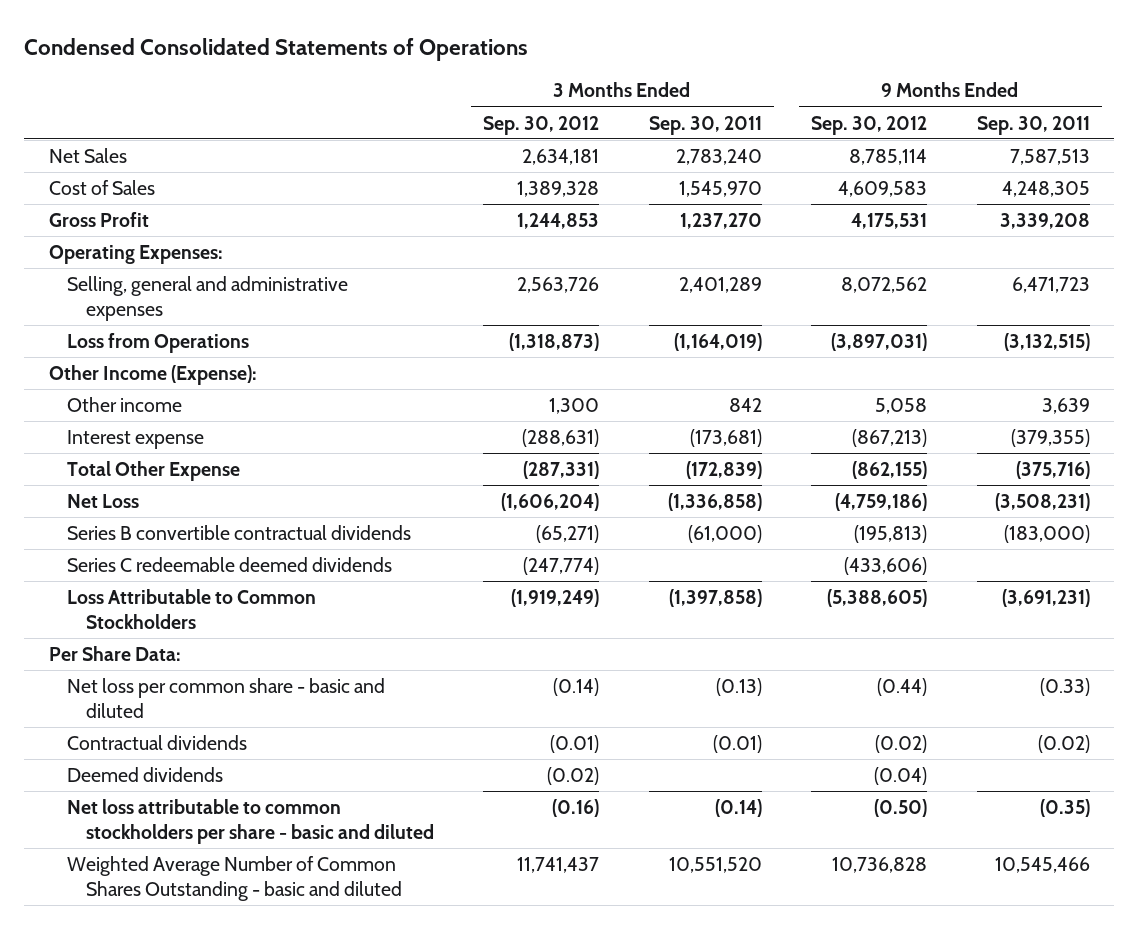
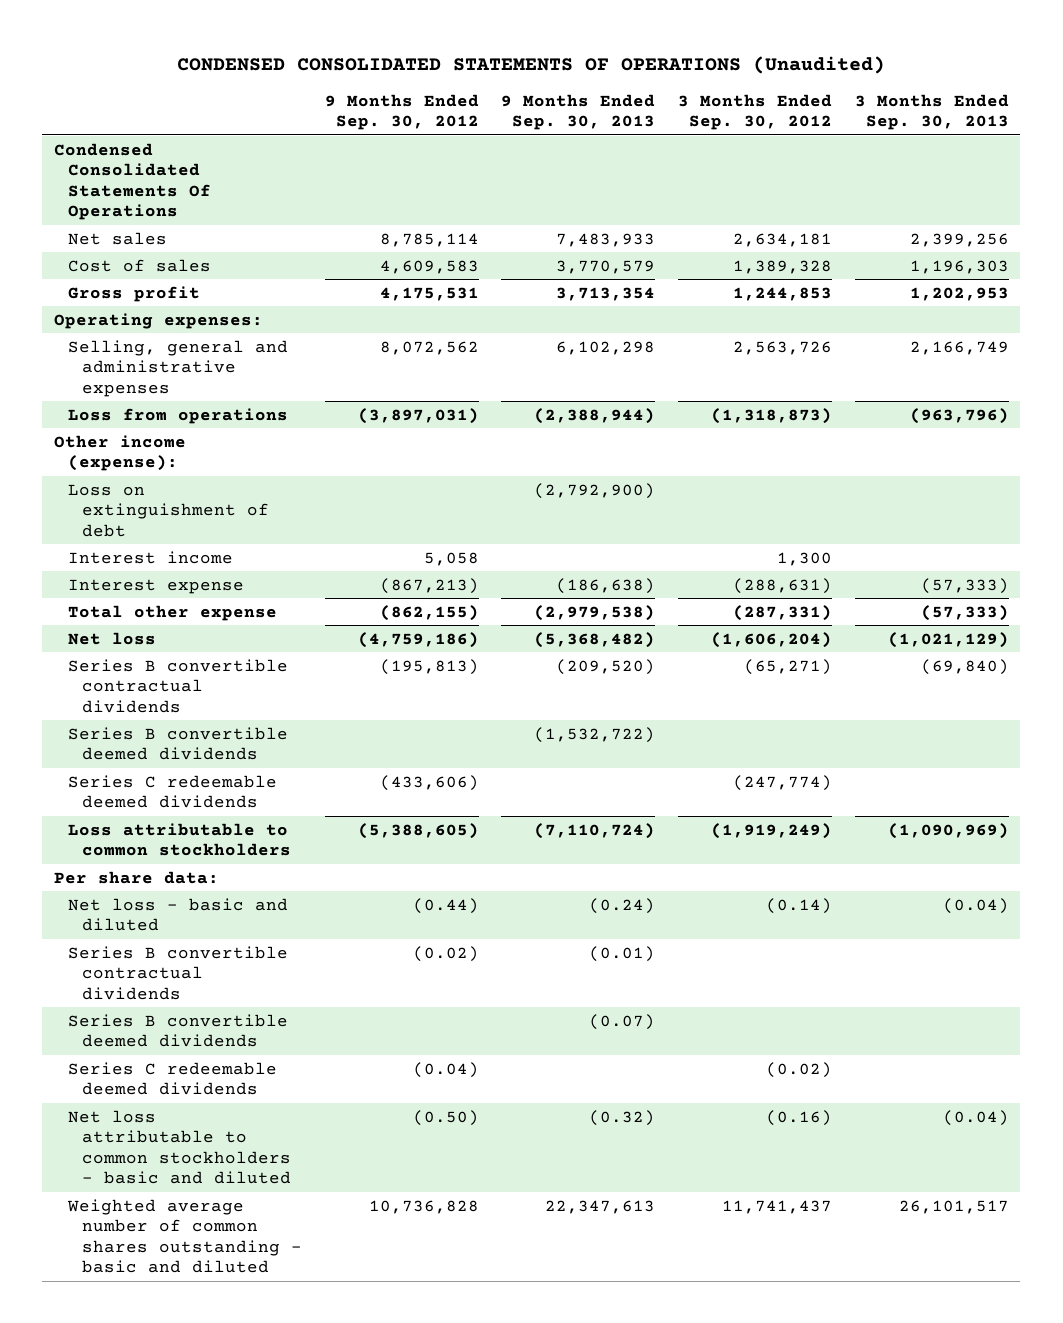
[24,37,529,61] Condensed Consolidated Statements of Operations -> [177,55,886,74] CONDENSED CONSOLIDATED STATEMENTS OF OPERATIONS (Unaudited)
[648,115,762,135] Sep. 30, 2011 -> none
[976,115,1090,135] Sep. 30, 2011 -> none
none -> [501,93,656,131] 9 Months Ended Sep. 30, 2013
none -> [854,93,1009,131] 3 Months Ended Sep. 30, 2013
none -> [53,142,211,221] Condensed Consolidated Statements Of Operations
[48,148,127,164] Net Sales -> [67,231,167,245] Net sales
[48,180,155,196] Cost of Sales -> [67,258,211,272] Cost of sales
[48,212,149,228] Gross Profit -> [67,285,200,302] Gross profit
[48,245,223,265] Operating Expenses: -> [53,312,263,329] Operating expenses:
[67,333,250,354] Loss from Operations -> [67,407,288,424] Loss from operations
[48,365,257,386] Other Income (Expense): -> [53,434,186,472] Other income (expense):
none -> [67,483,270,537] Loss on extinguishment of debt
[67,397,183,413] Other income -> [67,550,233,564] Interest income
[67,461,241,482] Total Other Expense -> [67,604,277,621] Total other expense
[67,494,140,509] Net Loss -> [67,631,156,645] Net loss
none -> [67,726,288,761] Series B convertible deemed dividends
[67,735,248,751] Contractual dividends -> none
[67,767,224,783] Deemed dividends -> none
[67,589,317,629] Loss Attributable to Common Stockholders -> [67,822,292,857] Loss attributable to common stockholders
[48,646,181,662] Per Share Data: -> [53,870,219,884] Per share data:
[67,678,386,718] Net loss per common share - basic and diluted -> [67,897,288,932] Net loss - basic and diluted
none -> [67,945,288,1000] Series B convertible contractual dividends
none -> [67,1013,288,1048] Series B convertible deemed dividends
none -> [67,1061,277,1096] Series C redeemable deemed dividends
[67,799,434,844] Net loss attributable to common stockholders per share - basic and diluted -> [67,1109,292,1185] Net loss attributable to common stockholders - basic and diluted
[67,856,402,901] Weighted Average Number of Common Shares Outstanding - basic and diluted -> [66,1198,303,1274] Weighted average number of common shares outstanding - basic and diluted

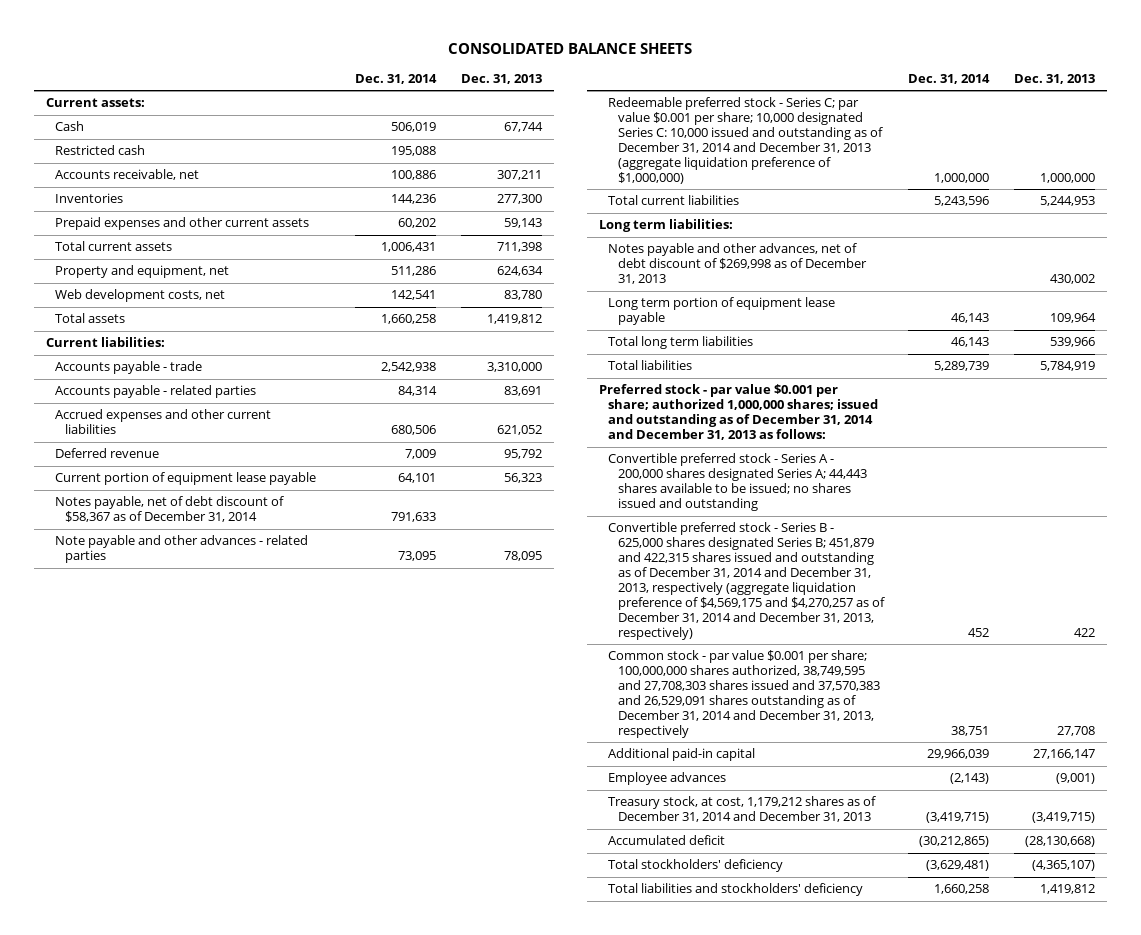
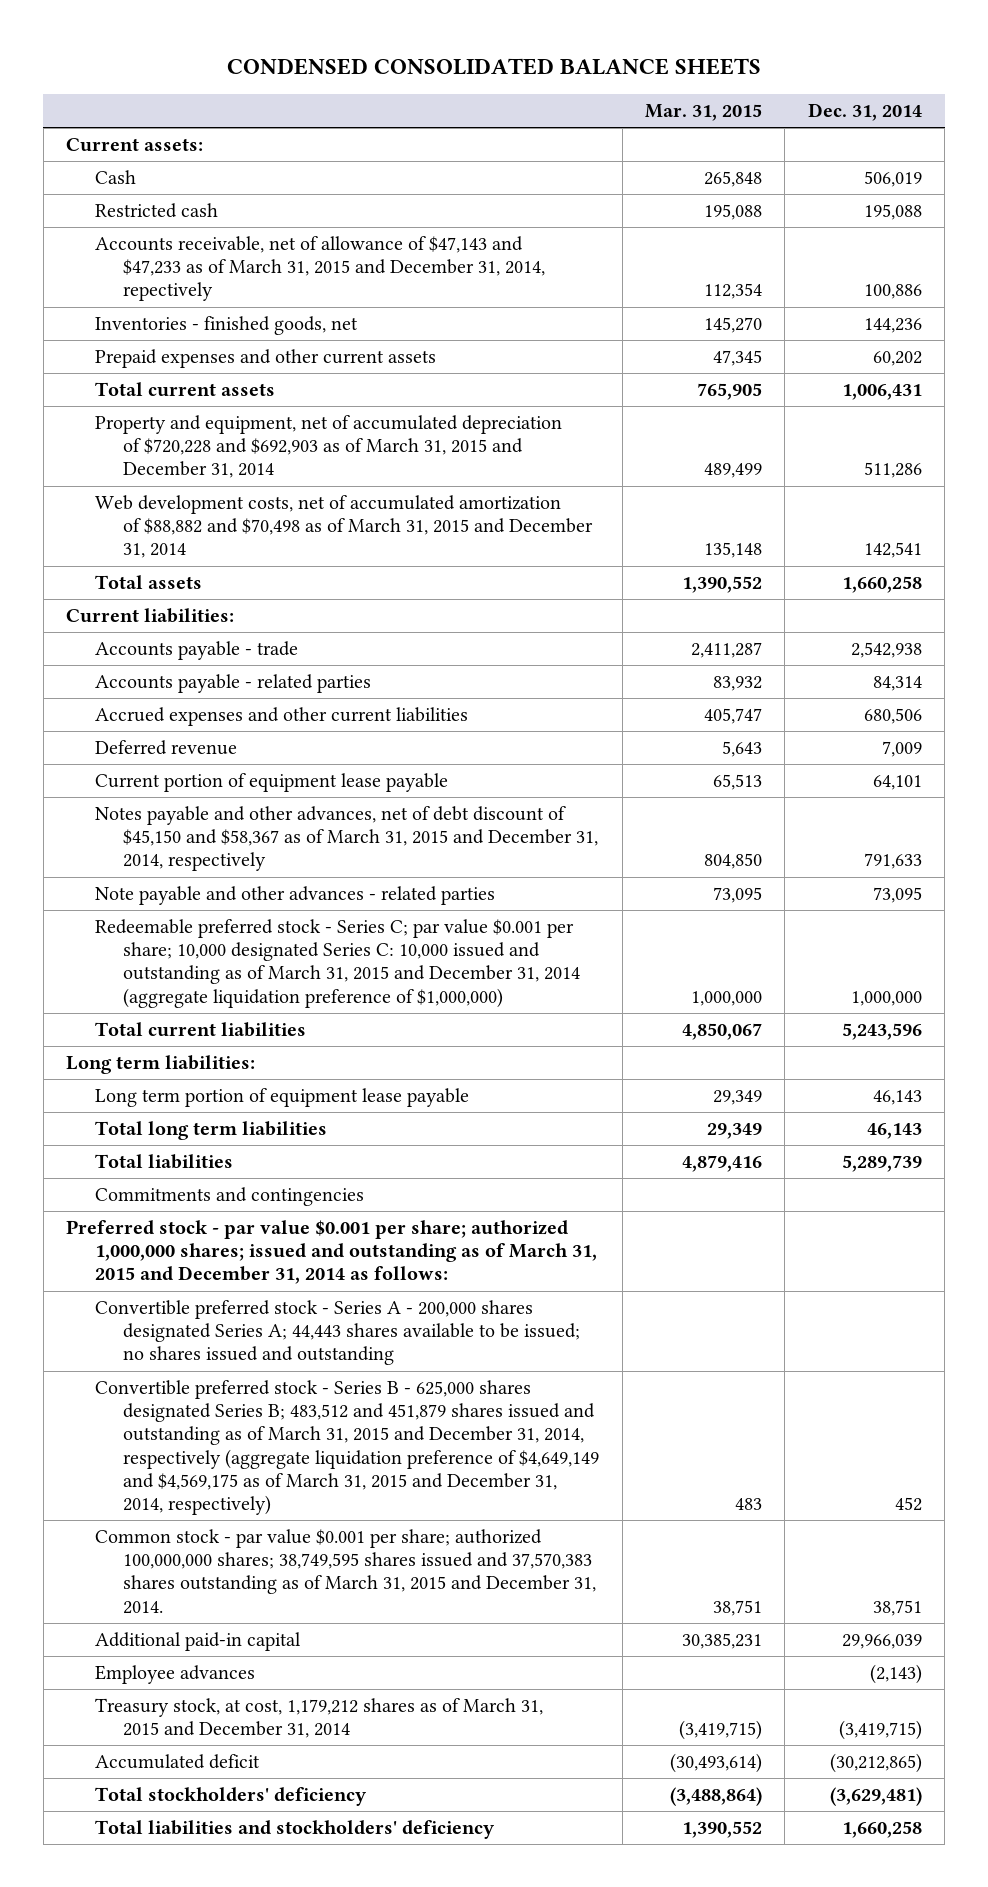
[448,42,693,54] CONSOLIDATED BALANCE SHEETS -> [227,58,762,76] CONDENSED CONSOLIDATED BALANCE SHEETS
[460,74,542,85] Dec. 31, 2013 -> none
none -> [645,103,763,121] Mar. 31, 2015
[55,169,200,181] Accounts receivable, net -> [94,236,546,302] Accounts receivable, net of allowance of $47,143 and $47,233 as of March 31, 2015 and December 31, 2014, repectively
[55,193,124,204] Inventories -> [94,316,358,336] Inventories - finished goods, net
[55,265,230,279] Property and equipment, net -> [94,415,562,479] Property and equipment, net of accumulated depreciation of $720,228 and $692,903 as of March 31, 2015 and December 31, 2014
[55,289,226,303] Web development costs, net -> [94,495,594,559] Web development costs, net of accumulated amortization of $88,882 and $70,498 as of March 31, 2015 and December 31, 2014
[55,496,285,523] Notes payable, net of debt discount of $58,367 as of December 31, 2014 -> [94,806,599,872] Notes payable and other advances, net of debt discount of $45,150 and $58,367 as of March 31, 2015 and December 31, 2014, respectively
[608,97,883,185] Redeemable preferred stock - Series C; par value $0.001 per share; 10,000 designated Series C: 10,000 issued and outstanding as of December 31, 2014 and December 31, 2013 (aggregate liquidation preference of $1,000,000) -> [94,919,581,1008] Redeemable preferred stock - Series C; par value $0.001 per share; 10,000 designated Series C: 10,000 issued and outstanding as of March 31, 2015 and December 31, 2014 (aggregate liquidation preference of $1,000,000)
[608,243,867,285] Notes payable and other advances, net of debt discount of $269,998 as of December 31, 2013 -> none
none -> [94,1187,364,1207] Commitments and contingencies
[598,384,879,441] Preferred stock - par value $0.001 per share; authorized 1,000,000 shares; issued and outstanding as of December 31, 2014 and December 31, 2013 as follows: -> [66,1220,597,1285] Preferred stock - par value $0.001 per share; authorized 1,000,000 shares; issued and outstanding as of March 31, 2015 and December 31, 2014 as follows:
[608,522,885,640] Convertible preferred stock - Series B - 625,000 shares designated Series B; 451,879 and 422,315 shares issued and outstanding as of December 31, 2014 and December 31, 2013, respectively (aggregate liquidation preference of $4,569,175 and $4,270,257 as of December 31, 2014 and December 31, 2013, respectively) -> [94,1380,600,1516] Convertible preferred stock - Series B - 625,000 shares designated Series B; 483,512 and 451,879 shares issued and outstanding as of March 31, 2015 and December 31, 2014, respectively (aggregate liquidation preference of $4,649,149 and $4,569,175 as of March 31, 2015 and December 31, 2014, respectively)
[608,650,880,739] Common stock - par value $0.001 per share; 100,000,000 shares authorized, 38,749,595 and 27,708,303 shares issued and 37,570,383 and 26,529,091 shares outstanding as of December 31, 2014 and December 31, 2013, respectively -> [94,1529,597,1614] Common stock - par value $0.001 per share; authorized 100,000,000 shares; 38,749,595 shares issued and 37,570,383 shares outstanding as of March 31, 2015 and December 31, 2014.
[608,796,877,823] Treasury stock, at cost, 1,179,212 shares as of December 31, 2014 and December 31, 2013 -> [94,1698,543,1739] Treasury stock, at cost, 1,179,212 shares as of March 31, 2015 and December 31, 2014

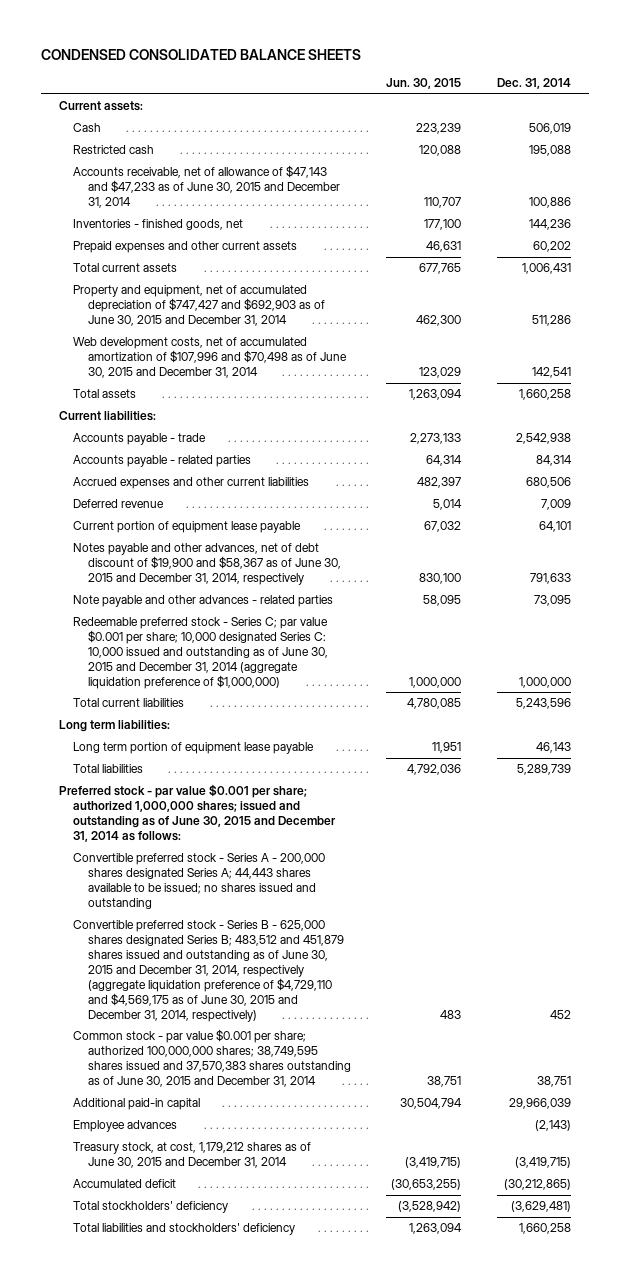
[645,103,763,121] Mar. 31, 2015 -> none
none -> [386,78,462,90] Jun. 30, 2015
[94,236,546,302] Accounts receivable, net of allowance of $47,143 and $47,233 as of March 31, 2015 and December 31, 2014, repectively -> [73,165,340,209] Accounts receivable, net of allowance of $47,143 and $47,233 as of June 30, 2015 and December 31, 2014
[94,415,562,479] Property and equipment, net of accumulated depreciation of $720,228 and $692,903 as of March 31, 2015 and December 31, 2014 -> [73,285,325,327] Property and equipment, net of accumulated depreciation of $747,427 and $692,903 as of June 30, 2015 and December 31, 2014
[94,495,594,559] Web development costs, net of accumulated amortization of $88,882 and $70,498 as of March 31, 2015 and December 31, 2014 -> [73,337,347,379] Web development costs, net of accumulated amortization of $107,996 and $70,498 as of June 30, 2015 and December 31, 2014
[94,806,599,872] Notes payable and other advances, net of debt discount of $45,150 and $58,367 as of March 31, 2015 and December 31, 2014, respectively -> [73,543,341,586] Notes payable and other advances, net of debt discount of $19,900 and $58,367 as of June 30, 2015 and December 31, 2014, respectively
[94,919,581,1008] Redeemable preferred stock - Series C; par value $0.001 per share; 10,000 designated Series C: 10,000 issued and outstanding as of March 31, 2015 and December 31, 2014 (aggregate liquidation preference of $1,000,000) -> [73,617,329,689] Redeemable preferred stock - Series C; par value $0.001 per share; 10,000 designated Series C: 10,000 issued and outstanding as of June 30, 2015 and December 31, 2014 (aggregate liquidation preference of $1,000,000)
[94,1121,327,1141] Total long term liabilities -> none
[94,1187,364,1207] Commitments and contingencies -> none
[66,1220,597,1285] Preferred stock - par value $0.001 per share; authorized 1,000,000 shares; issued and outstanding as of March 31, 2015 and December 31, 2014 as follows: -> [58,784,337,843] Preferred stock - par value $0.001 per share; authorized 1,000,000 shares; issued and outstanding as of June 30, 2015 and December 31, 2014 as follows:
[94,1380,600,1516] Convertible preferred stock - Series B - 625,000 shares designated Series B; 483,512 and 451,879 shares issued and outstanding as of March 31, 2015 and December 31, 2014, respectively (aggregate liquidation preference of $4,649,149 and $4,569,175 as of March 31, 2015 and December 31, 2014, respectively) -> [73,920,344,1022] Convertible preferred stock - Series B - 625,000 shares designated Series B; 483,512 and 451,879 shares issued and outstanding as of June 30, 2015 and December 31, 2014, respectively (aggregate liquidation preference of $4,729,110 and $4,569,175 as of June 30, 2015 and December 31, 2014, respectively)
[94,1529,597,1614] Common stock - par value $0.001 per share; authorized 100,000,000 shares; 38,749,595 shares issued and 37,570,383 shares outstanding as of March 31, 2015 and December 31, 2014. -> [73,1029,351,1088] Common stock - par value $0.001 per share; authorized 100,000,000 shares; 38,749,595 shares issued and 37,570,383 shares outstanding as of June 30, 2015 and December 31, 2014
[94,1698,543,1739] Treasury stock, at cost, 1,179,212 shares as of March 31, 2015 and December 31, 2014 -> [73,1142,312,1169] Treasury stock, at cost, 1,179,212 shares as of June 30, 2015 and December 31, 2014

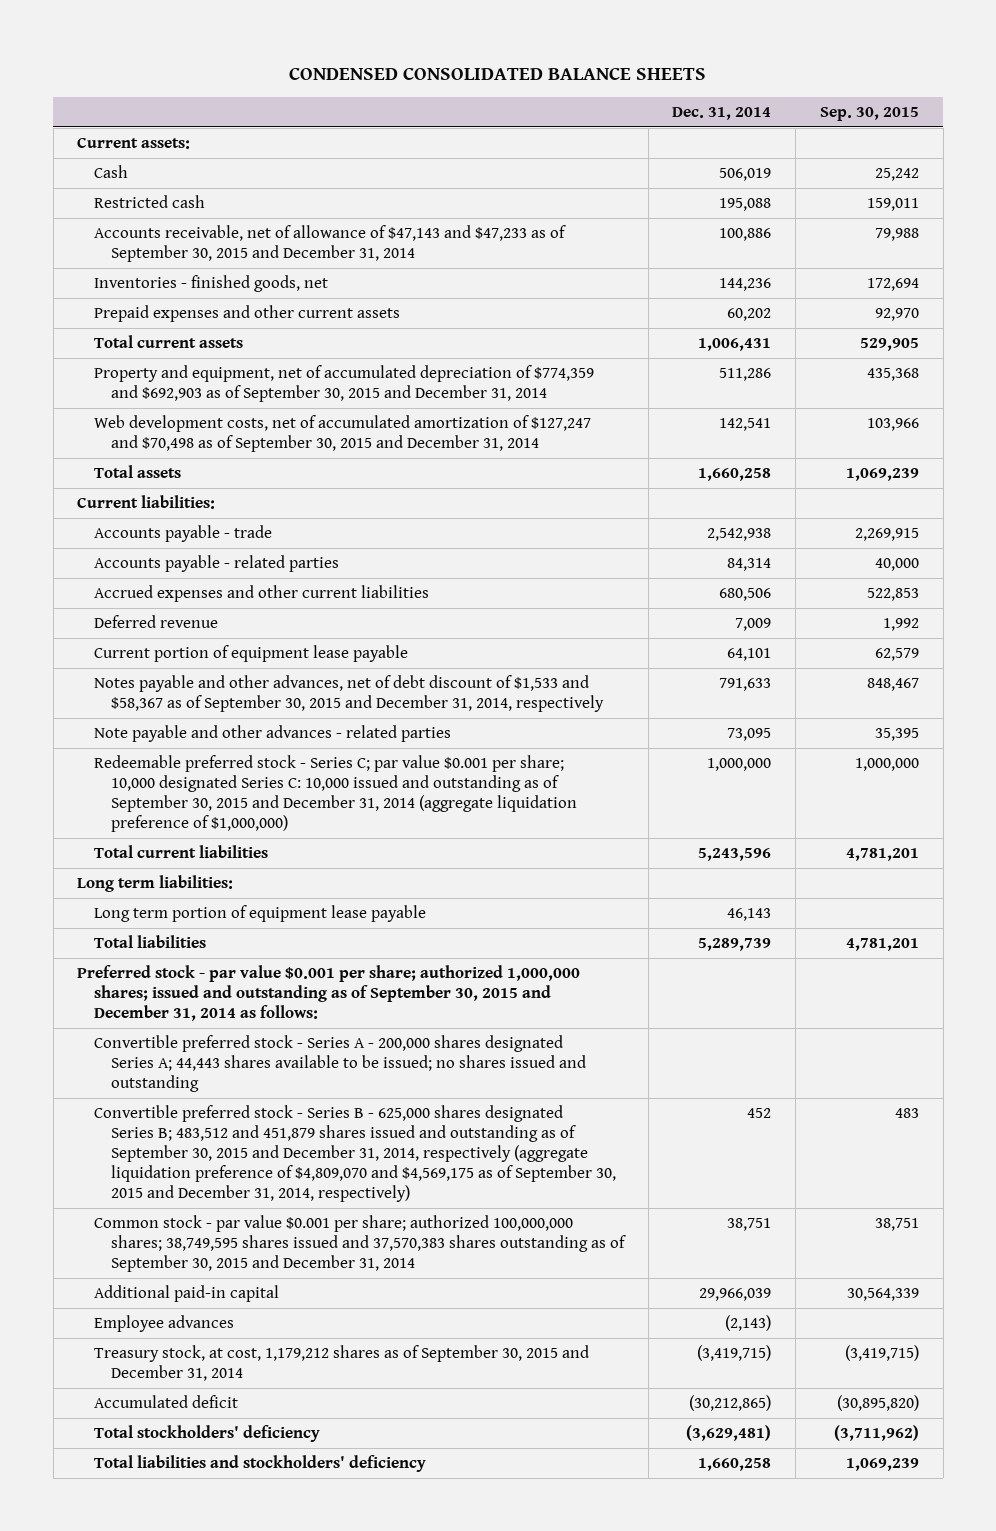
[386,78,462,90] Jun. 30, 2015 -> none
none -> [819,107,919,122] Sep. 30, 2015
[73,165,340,209] Accounts receivable, net of allowance of $47,143 and $47,233 as of June 30, 2015 and December 31, 2014 -> [94,225,567,263] Accounts receivable, net of allowance of $47,143 and $47,233 as of September 30, 2015 and December 31, 2014
[73,285,325,327] Property and equipment, net of accumulated depreciation of $747,427 and $692,903 as of June 30, 2015 and December 31, 2014 -> [94,365,595,403] Property and equipment, net of accumulated depreciation of $774,359 and $692,903 as of September 30, 2015 and December 31, 2014
[73,337,347,379] Web development costs, net of accumulated amortization of $107,996 and $70,498 as of June 30, 2015 and December 31, 2014 -> [94,415,592,453] Web development costs, net of accumulated amortization of $127,247 and $70,498 as of September 30, 2015 and December 31, 2014
[73,543,341,586] Notes payable and other advances, net of debt discount of $19,900 and $58,367 as of June 30, 2015 and December 31, 2014, respectively -> [94,675,605,713] Notes payable and other advances, net of debt discount of $1,533 and $58,367 as of September 30, 2015 and December 31, 2014, respectively
[73,617,329,689] Redeemable preferred stock - Series C; par value $0.001 per share; 10,000 designated Series C: 10,000 issued and outstanding as of June 30, 2015 and December 31, 2014 (aggregate liquidation preference of $1,000,000) -> [94,755,578,833] Redeemable preferred stock - Series C; par value $0.001 per share; 10,000 designated Series C: 10,000 issued and outstanding as of September 30, 2015 and December 31, 2014 (aggregate liquidation preference of $1,000,000)
[58,784,337,843] Preferred stock - par value $0.001 per share; authorized 1,000,000 shares; issued and outstanding as of June 30, 2015 and December 31, 2014 as follows: -> [77,965,581,1022] Preferred stock - par value $0.001 per share; authorized 1,000,000 shares; issued and outstanding as of September 30, 2015 and December 31, 2014 as follows:
[73,920,344,1022] Convertible preferred stock - Series B - 625,000 shares designated Series B; 483,512 and 451,879 shares issued and outstanding as of June 30, 2015 and December 31, 2014, respectively (aggregate liquidation preference of $4,729,110 and $4,569,175 as of June 30, 2015 and December 31, 2014, respectively) -> [94,1105,617,1203] Convertible preferred stock - Series B - 625,000 shares designated Series B; 483,512 and 451,879 shares issued and outstanding as of September 30, 2015 and December 31, 2014, respectively (aggregate liquidation preference of $4,809,070 and $4,569,175 as of September 30, 2015 and December 31, 2014, respectively)
[73,1029,351,1088] Common stock - par value $0.001 per share; authorized 100,000,000 shares; 38,749,595 shares issued and 37,570,383 shares outstanding as of June 30, 2015 and December 31, 2014 -> [94,1215,627,1273] Common stock - par value $0.001 per share; authorized 100,000,000 shares; 38,749,595 shares issued and 37,570,383 shares outstanding as of September 30, 2015 and December 31, 2014
[73,1142,312,1169] Treasury stock, at cost, 1,179,212 shares as of June 30, 2015 and December 31, 2014 -> [94,1345,590,1382] Treasury stock, at cost, 1,179,212 shares as of September 30, 2015 and December 31, 2014

